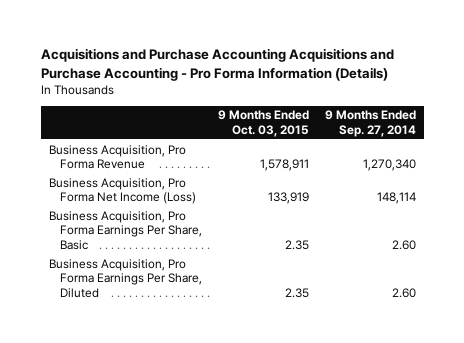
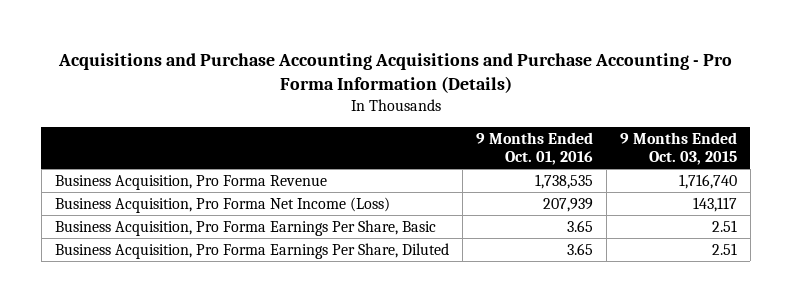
[324,110,416,137] 9 Months Ended Sep. 27, 2014 -> none
none -> [475,131,593,166] 9 Months Ended Oct. 01, 2016
[259,159,309,172] 1,578,911 -> [678,173,737,189] 1,716,740
[267,192,309,205] 133,919 -> [692,196,737,212] 143,117
[284,239,309,250] 2.35 -> [711,219,737,232] 2.51
[284,287,309,298] 2.35 -> [711,242,737,255] 2.51

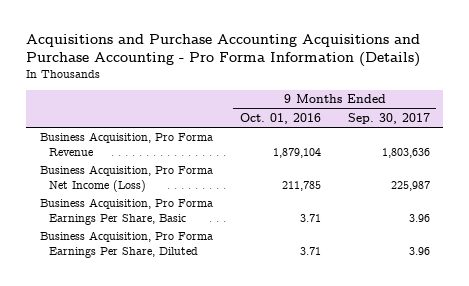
[619,131,737,166] 9 Months Ended Oct. 03, 2015 -> none
none -> [347,112,430,124] Sep. 30, 2017
[534,173,593,189] 1,738,535 -> [272,147,321,158] 1,879,104
[542,197,593,212] 207,939 -> [281,180,321,191] 211,785
[566,219,593,232] 3.65 -> [299,213,321,222] 3.71
[566,242,593,255] 3.65 -> [299,246,321,255] 3.71

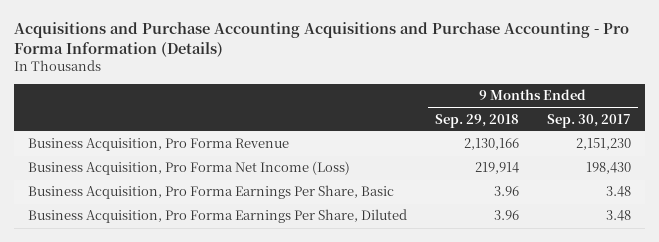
[239,112,321,124] Oct. 01, 2016 -> none
none -> [434,113,519,128] Sep. 29, 2018
[381,147,430,158] 1,803,636 -> [575,138,631,151] 2,151,230
[390,180,430,191] 225,987 -> [585,162,631,175] 198,430
[408,213,430,222] 3.96 -> [605,186,631,198] 3.48
[408,246,430,255] 3.96 -> [605,210,631,222] 3.48

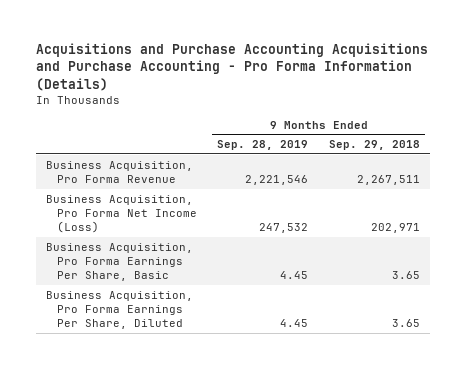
[546,113,631,128] Sep. 30, 2017 -> none
none -> [217,140,309,151] Sep. 28, 2019
[463,138,519,151] 2,130,166 -> [356,174,420,185] 2,267,511
[474,162,519,175] 219,914 -> [370,223,420,234] 202,971
[493,186,519,197] 3.96 -> [391,271,420,280] 3.65
[493,210,519,221] 3.96 -> [391,319,420,328] 3.65

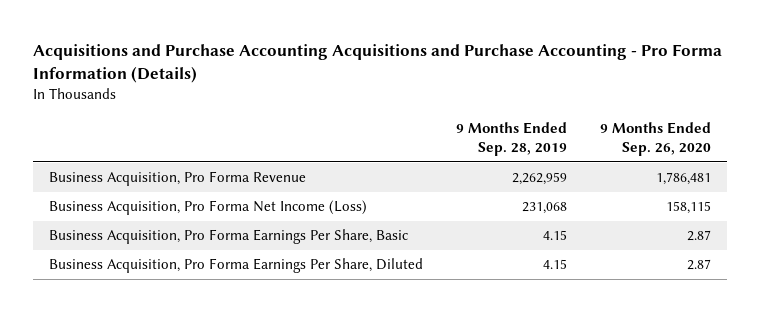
[328,140,420,151] Sep. 29, 2018 -> none
none -> [599,122,711,157] 9 Months Ended Sep. 26, 2020
[245,174,309,185] 2,221,546 -> [511,172,567,186] 2,262,959
[259,223,309,234] 247,532 -> [521,202,567,215] 231,068
[280,271,309,280] 4.45 -> [542,230,567,241] 4.15
[280,319,309,328] 4.45 -> [542,259,567,270] 4.15

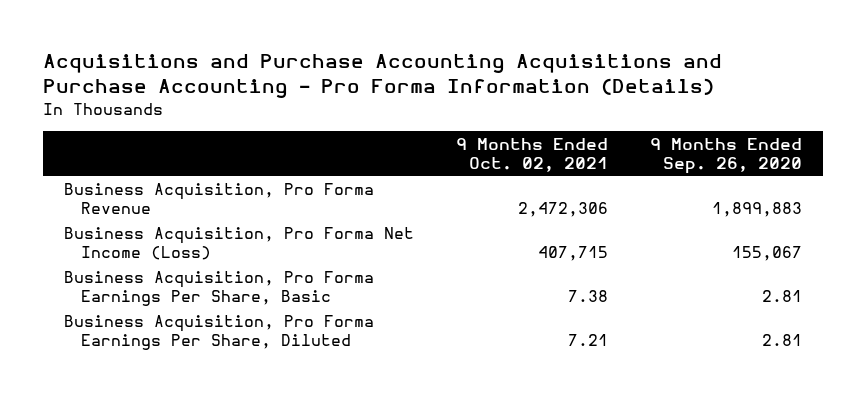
[455,122,567,157] 9 Months Ended Sep. 28, 2019 -> none
none -> [456,137,609,172] 9 Months Ended Oct. 02, 2021
[655,172,711,186] 1,786,481 -> [712,201,803,217] 1,899,883
[665,201,711,215] 158,115 -> [732,245,803,261] 155,067
[686,230,711,242] 2.87 -> [762,289,803,302] 2.81
[686,259,711,271] 2.87 -> [762,333,803,346] 2.81

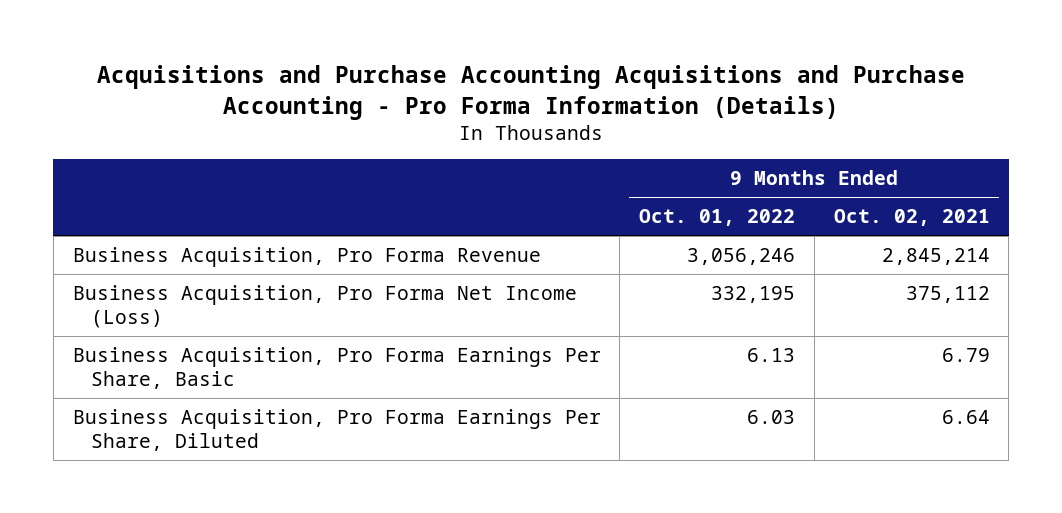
[650,137,803,174] 9 Months Ended Sep. 26, 2020 -> none
none -> [639,209,796,227] Oct. 01, 2022
[518,201,609,217] 2,472,306 -> [881,248,990,266] 2,845,214
[538,245,609,261] 407,715 -> [905,286,990,304] 375,112
[568,289,609,302] 7.38 -> [941,348,990,363] 6.79
[568,333,609,346] 7.21 -> [941,410,990,425] 6.64

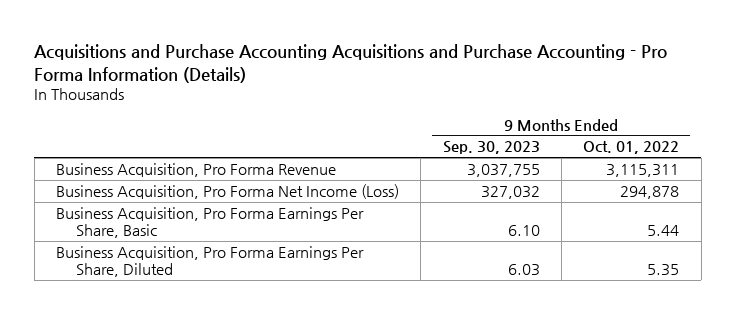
[833,209,990,227] Oct. 02, 2021 -> none
none -> [442,141,540,155] Sep. 30, 2023
[687,248,796,266] 3,056,246 -> [606,163,680,177] 3,115,311
[711,286,796,304] 332,195 -> [620,185,680,199] 294,878
[747,348,796,363] 6.13 -> [647,225,680,237] 5.44
[747,410,796,425] 6.03 -> [647,264,680,277] 5.35

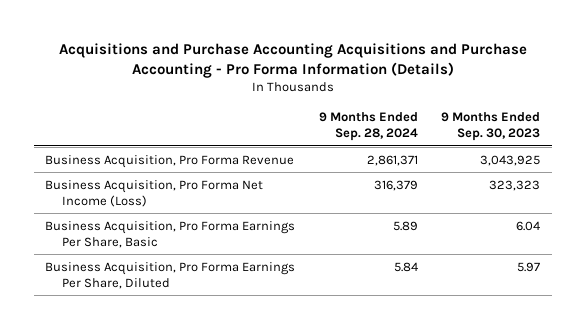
[583,141,680,155] Oct. 01, 2022 -> none
none -> [318,111,418,142] 9 Months Ended Sep. 28, 2024
[466,163,540,177] 3,037,755 -> [480,154,541,166] 3,043,925
[480,185,540,199] 327,032 -> [489,179,541,191] 323,323
[507,225,540,237] 6.10 -> [516,220,541,231] 6.04
[507,264,540,277] 6.03 -> [517,261,541,272] 5.97

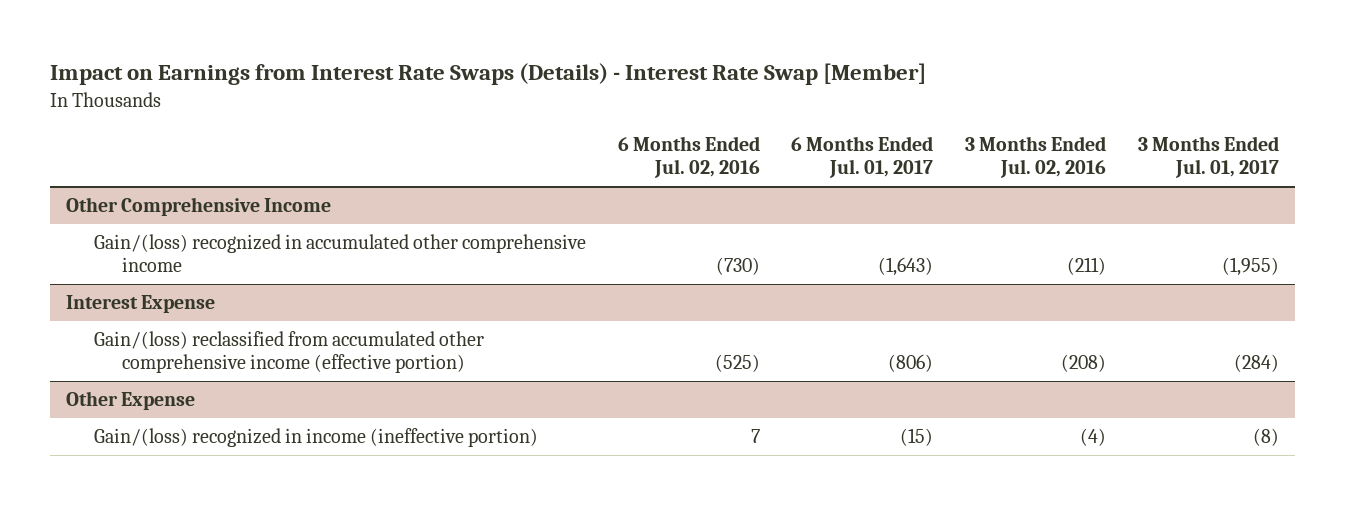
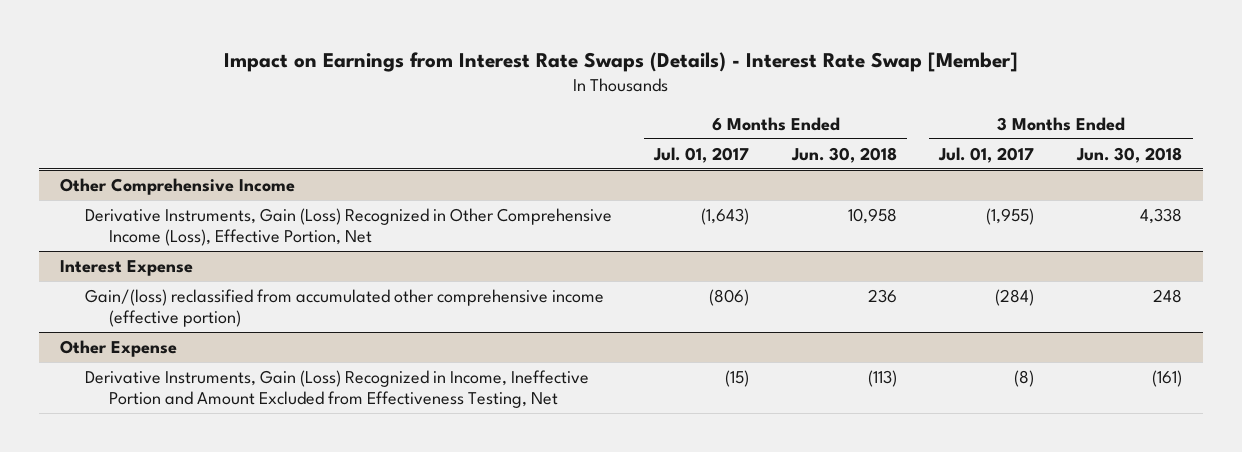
[617,136,760,179] 6 Months Ended Jul. 02, 2016 -> none
[965,136,1107,179] 3 Months Ended Jul. 02, 2016 -> none
none -> [790,146,897,163] Jun. 30, 2018
none -> [1076,146,1183,163] Jun. 30, 2018
[93,234,586,272] Gain/(loss) recognized in accumulated other comprehensive income -> [84,207,612,247] Derivative Instruments, Gain (Loss) Recognized in Other Comprehensive Income (Loss), Effective Portion, Net
[93,428,538,448] Gain/(loss) recognized in income (ineffective portion) -> [84,369,589,409] Derivative Instruments, Gain (Loss) Recognized in Income, Ineffective Portion and Amount Excluded from Effectiveness Testing, Net

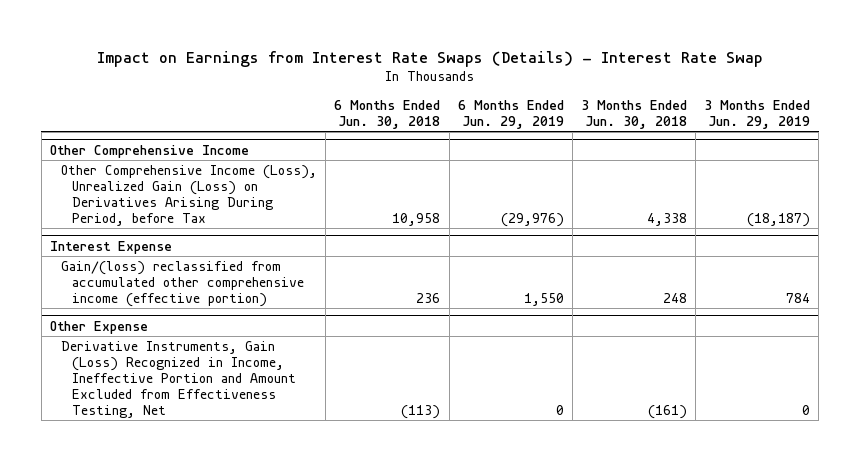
[223,51,1018,72] Impact on Earnings from Interest Rate Swaps (Details) - Interest Rate Swap [Member] -> [97,50,764,67] Impact on Earnings from Interest Rate Swaps (Details) - Interest Rate Swap
[653,146,750,163] Jul. 01, 2017 -> none
[938,146,1035,163] Jul. 01, 2017 -> none
none -> [457,99,564,129] 6 Months Ended Jun. 29, 2019
none -> [704,99,811,129] 3 Months Ended Jun. 29, 2019
[84,207,612,247] Derivative Instruments, Gain (Loss) Recognized in Other Comprehensive Income (Loss), Effective Portion, Net -> [61,164,318,226] Other Comprehensive Income (Loss), Unrealized Gain (Loss) on Derivatives Arising During Period, before Tax

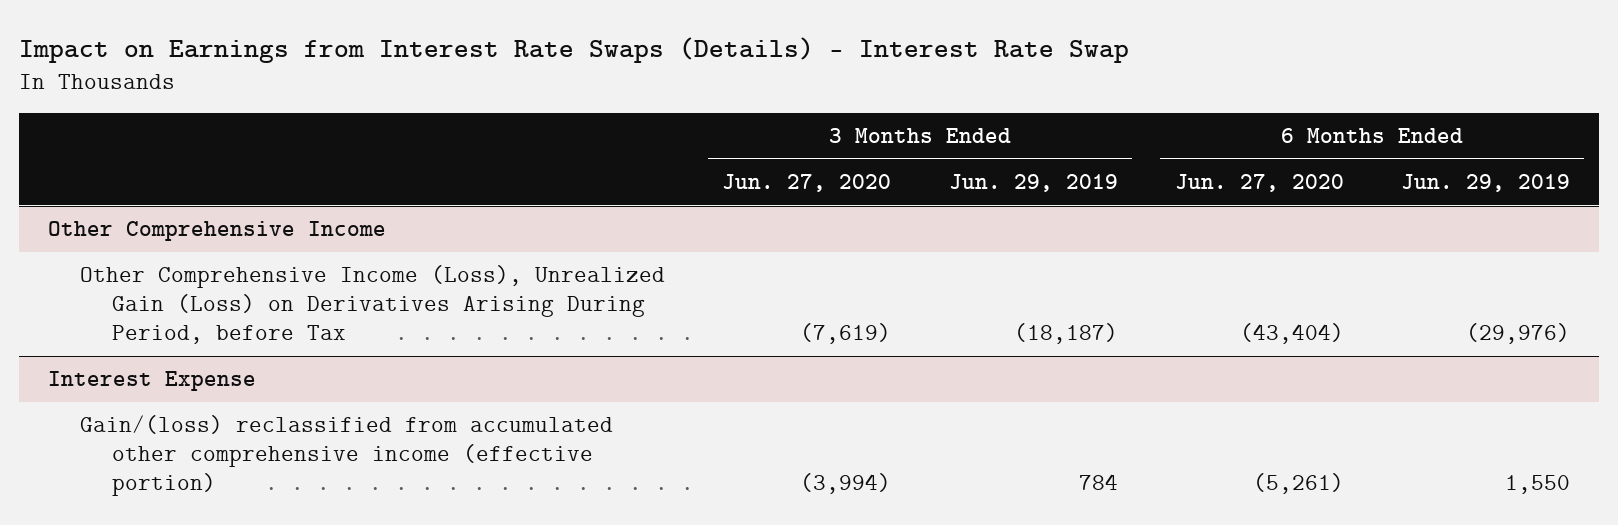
[334,99,441,129] 6 Months Ended Jun. 30, 2018 -> none
[580,99,687,129] 3 Months Ended Jun. 30, 2018 -> none
none -> [722,174,892,193] Jun. 27, 2020
none -> [1174,174,1344,193] Jun. 27, 2020
[49,320,148,334] Other Expense -> none
[61,340,297,418] Derivative Instruments, Gain (Loss) Recognized in Income, Ineffective Portion and Amount Excluded from Effectiveness Testing, Net -> none

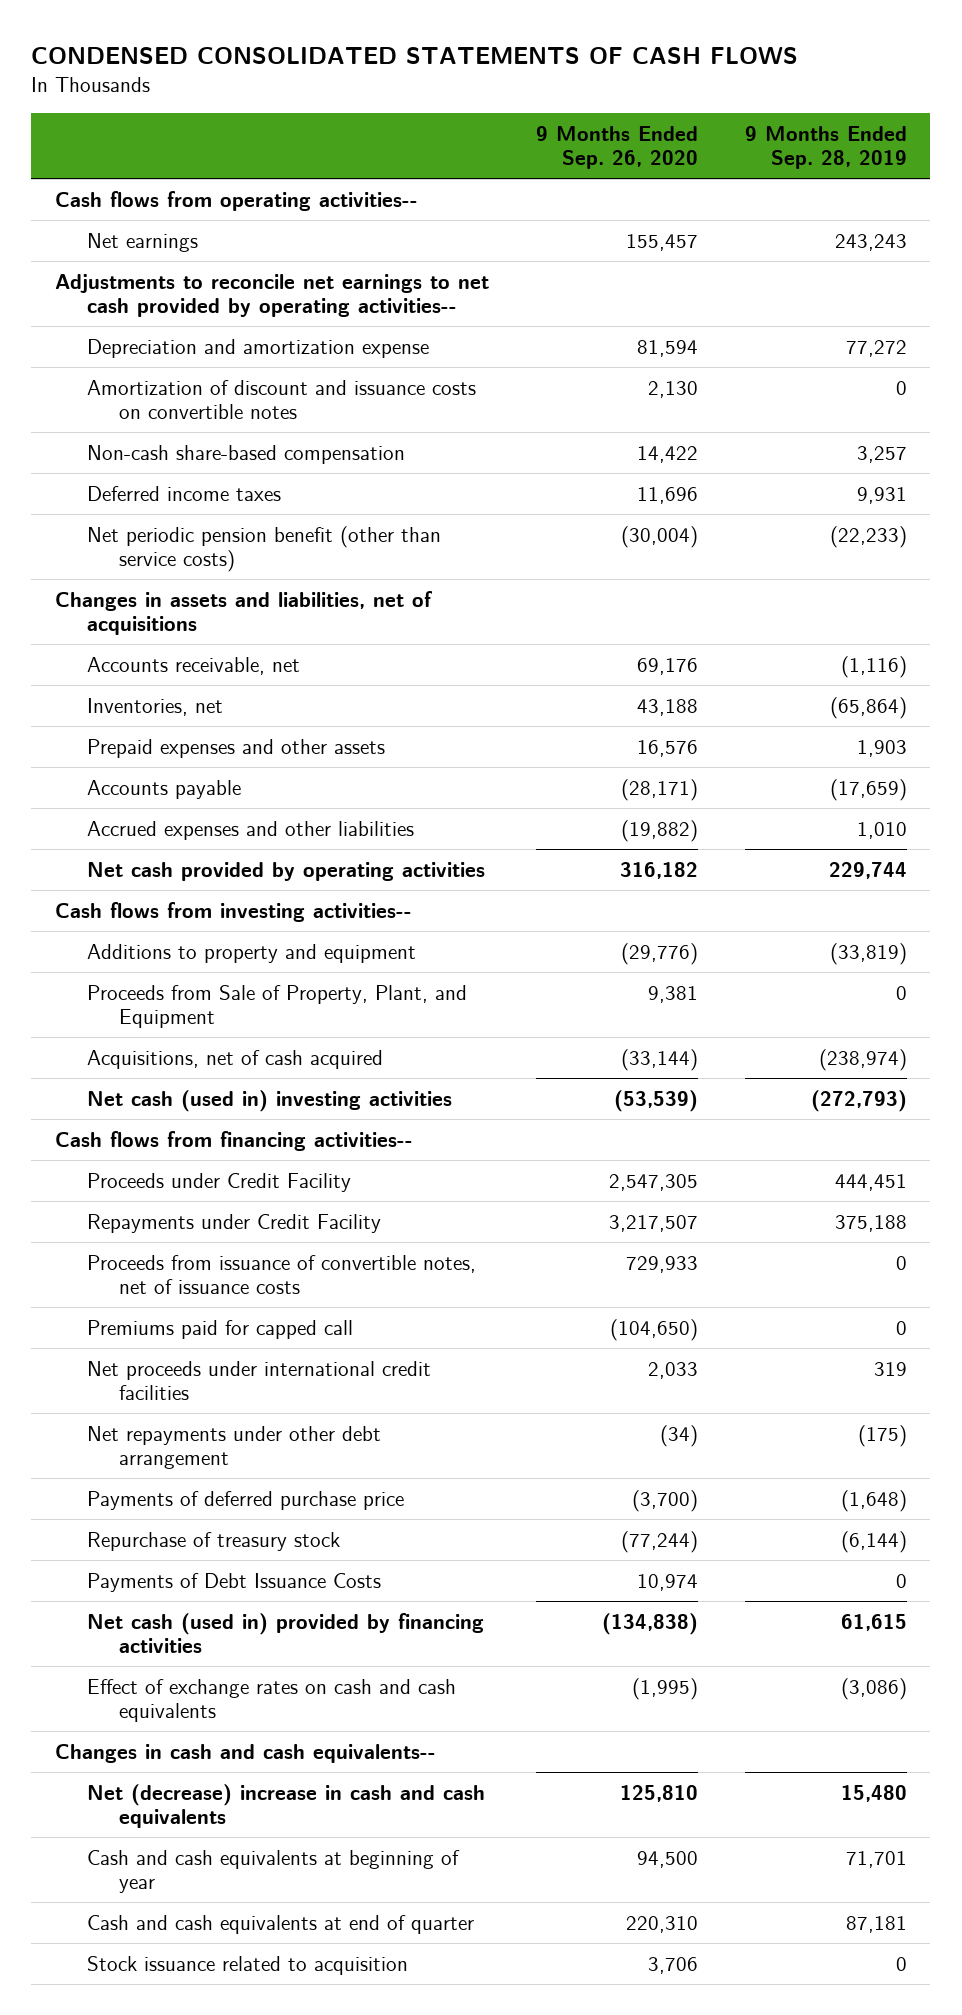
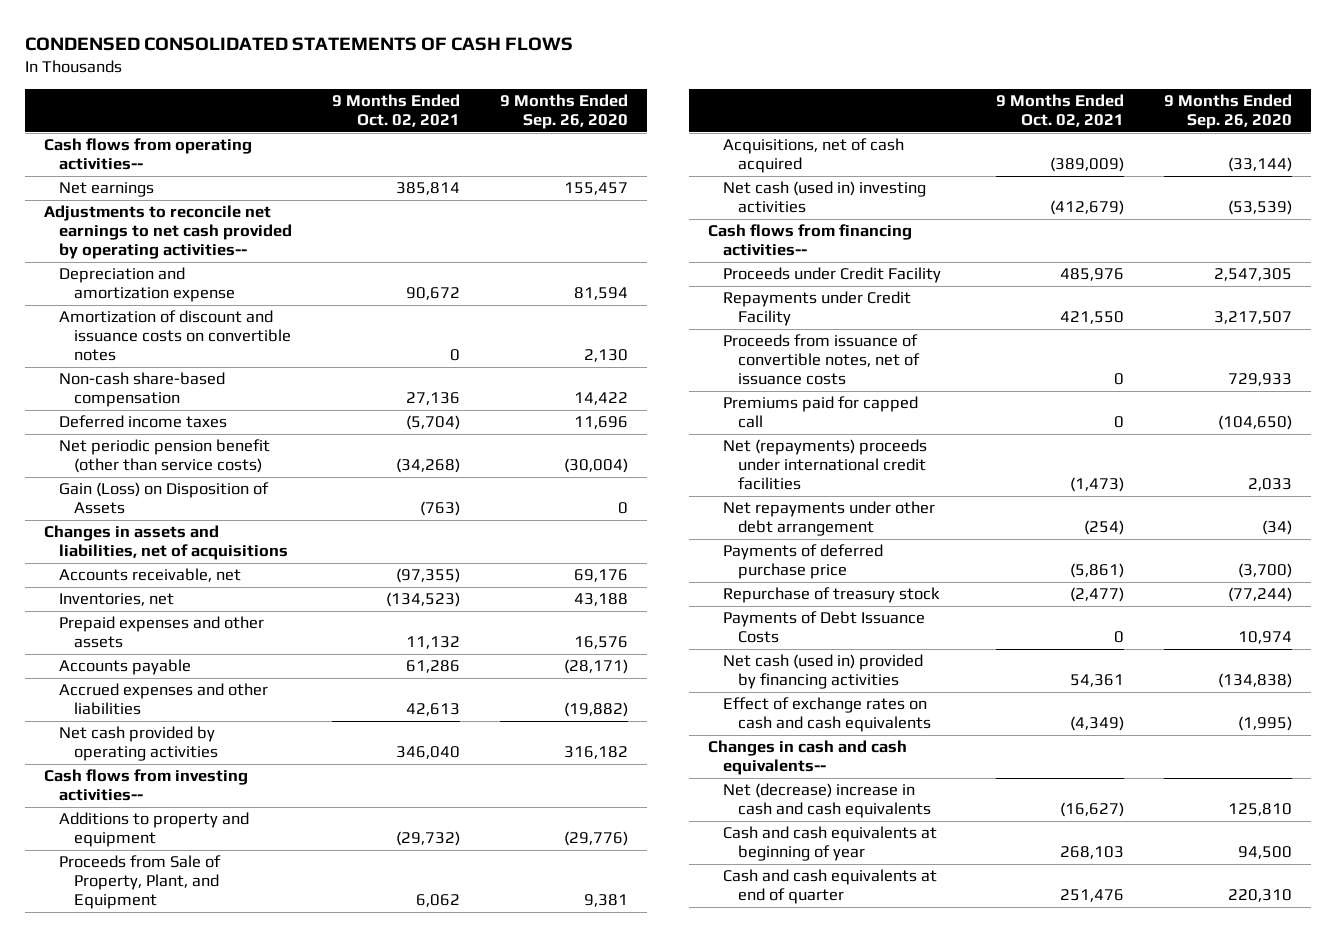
[744,125,907,170] 9 Months Ended Sep. 28, 2019 -> none
none -> [331,93,460,127] 9 Months Ended Oct. 02, 2021
none -> [59,482,270,515] Gain (Loss) on Disposition of Assets
[86,1360,431,1401] Net proceeds under international credit facilities -> [723,439,928,491] Net (repayments) proceeds under international credit facilities
[86,1955,408,1975] Stock issuance related to acquisition -> none

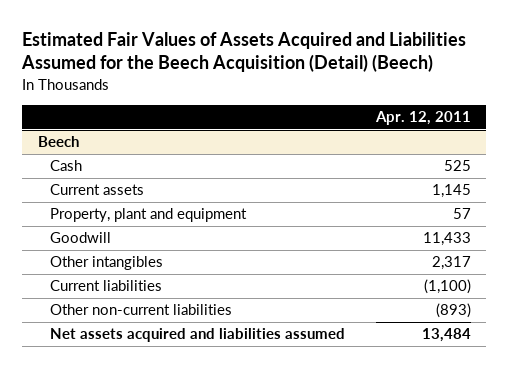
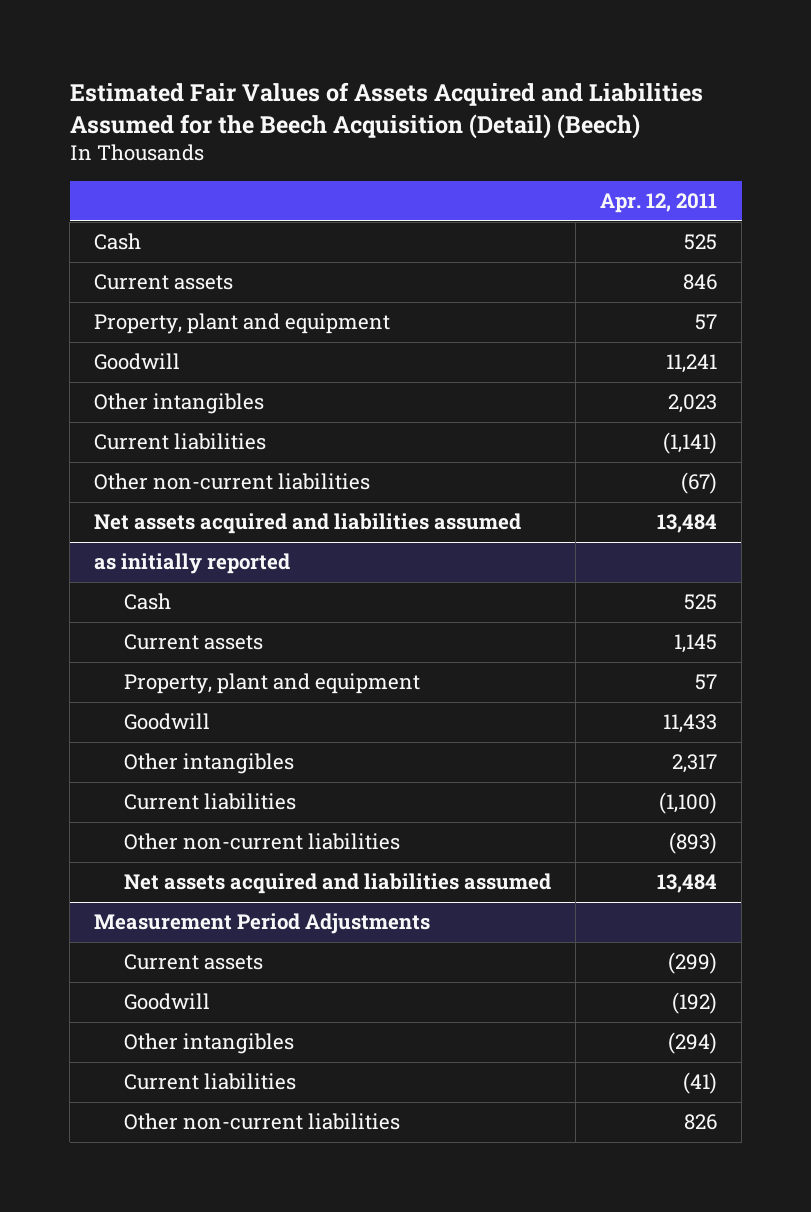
[37,136,79,148] Beech -> none
none -> [94,274,234,291] Current assets
none -> [94,313,391,335] Property, plant and equipment
none -> [94,353,181,371] Goodwill
none -> [94,393,265,415] Other intangibles
none -> [94,433,267,451] Current liabilities
none -> [94,473,371,491] Other non-current liabilities
none -> [94,513,522,535] Net assets acquired and liabilities assumed
none -> [94,553,291,575] as initially reported
none -> [123,593,171,611] Cash
none -> [94,913,431,935] Measurement Period Adjustments
none -> [123,954,263,971] Current assets
none -> [123,993,210,1011] Goodwill
none -> [123,1033,294,1055] Other intangibles
none -> [123,1073,296,1091] Current liabilities
none -> [123,1113,400,1131] Other non-current liabilities

